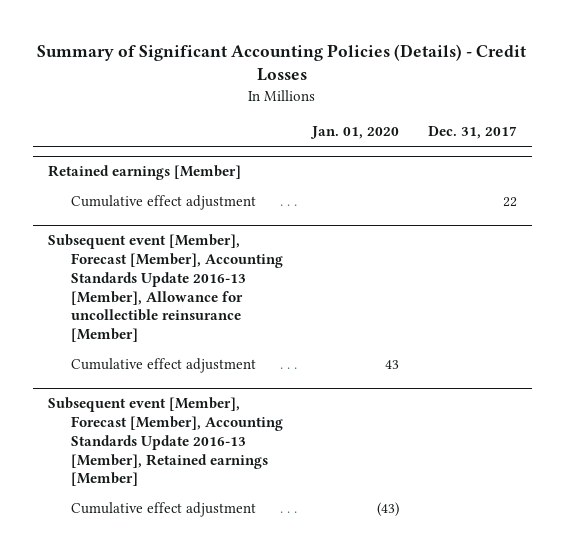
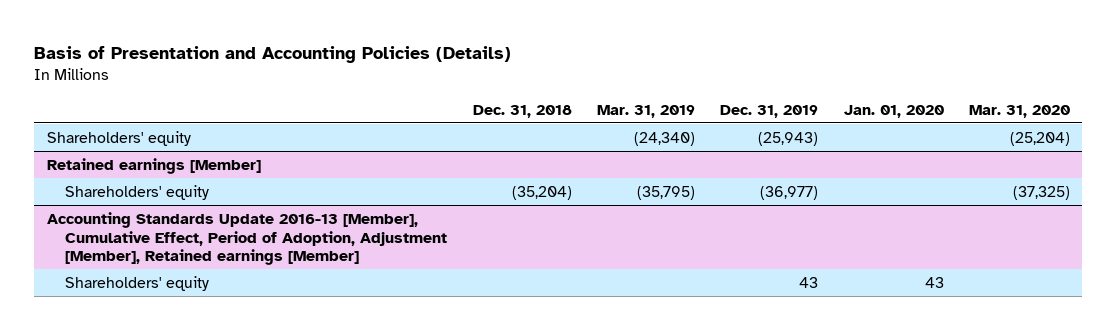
[37,43,527,82] Summary of Significant Accounting Policies (Details) - Credit Losses -> [34,45,512,63] Basis of Presentation and Accounting Policies (Details)
[428,126,518,140] Dec. 31, 2017 -> none
none -> [472,104,572,118] Dec. 31, 2018
none -> [596,104,695,118] Mar. 31, 2019
none -> [720,104,819,118] Dec. 31, 2019
none -> [968,104,1070,118] Mar. 31, 2020
none -> [46,130,191,146] Shareholders' equity
[70,194,256,210] Cumulative effect adjustment -> none
[47,234,283,343] Subsequent event [Member], Forecast [Member], Accounting Standards Update 2016-13 [Member], Allowance for uncollectible reinsurance [Member] -> none
[70,357,256,373] Cumulative effect adjustment -> none
[47,397,283,487] Subsequent event [Member], Forecast [Member], Accounting Standards Update 2016-13 [Member], Retained earnings [Member] -> none
[70,501,256,517] Cumulative effect adjustment -> none
none -> [65,184,210,200] Shareholders' equity
none -> [46,211,448,266] Accounting Standards Update 2016-13 [Member], Cumulative Effect, Period of Adoption, Adjustment [Member], Retained earnings [Member]
none -> [65,275,210,291] Shareholders' equity

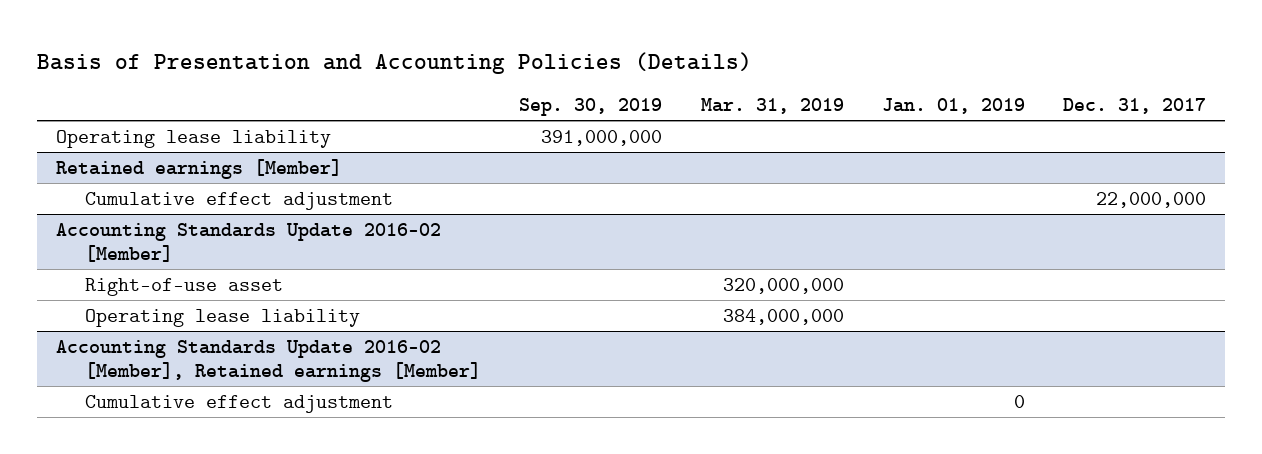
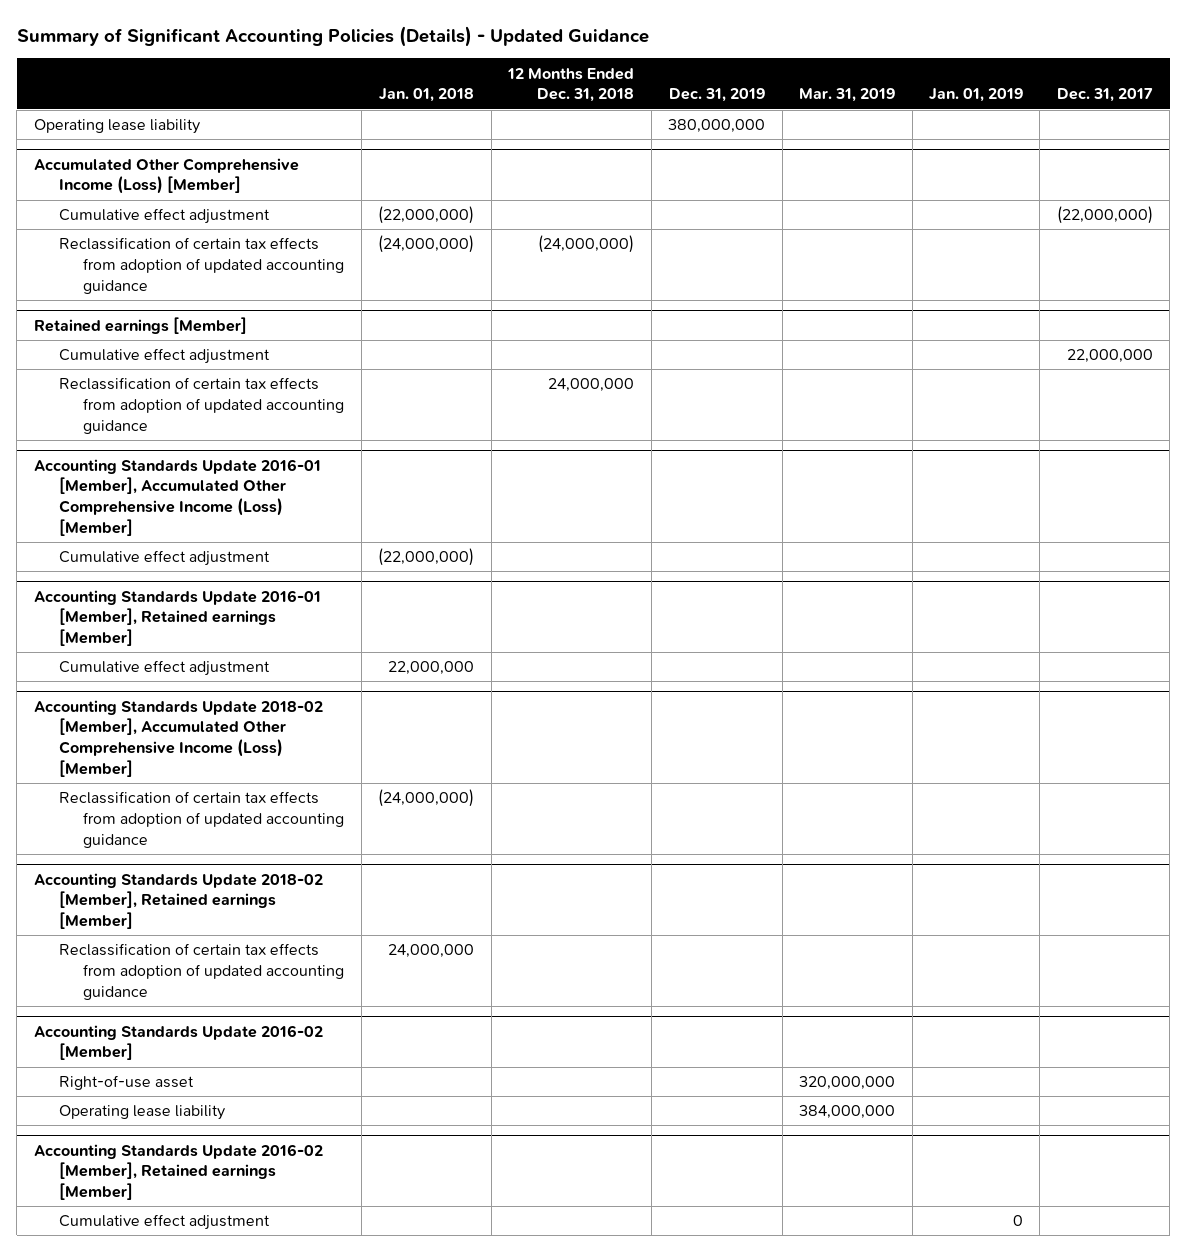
[36,51,752,74] Basis of Presentation and Accounting Policies (Details) -> [16,26,649,48] Summary of Significant Accounting Policies (Details) - Updated Guidance
[519,98,663,117] Sep. 30, 2019 -> none
none -> [379,88,475,103] Jan. 01, 2018
none -> [507,67,635,103] 12 Months Ended Dec. 31, 2018
none -> [669,88,766,103] Dec. 31, 2019
none -> [33,157,299,195] Accumulated Other Comprehensive Income (Loss) [Member]
none -> [58,208,270,225] Cumulative effect adjustment
none -> [58,237,345,294] Reclassification of certain tax effects from adoption of updated accounting guidance
none -> [58,377,345,434] Reclassification of certain tax effects from adoption of updated accounting guidance
none -> [33,458,321,537] Accounting Standards Update 2016-01 [Member], Accumulated Other Comprehensive Income (Loss) [Member]
none -> [58,550,270,567] Cumulative effect adjustment
none -> [33,589,321,647] Accounting Standards Update 2016-01 [Member], Retained earnings [Member]
none -> [58,660,270,677] Cumulative effect adjustment
none -> [33,699,323,778] Accounting Standards Update 2018-02 [Member], Accumulated Other Comprehensive Income (Loss) [Member]
none -> [58,791,345,848] Reclassification of certain tax effects from adoption of updated accounting guidance
none -> [33,872,323,930] Accounting Standards Update 2018-02 [Member], Retained earnings [Member]
none -> [58,943,345,1000] Reclassification of certain tax effects from adoption of updated accounting guidance

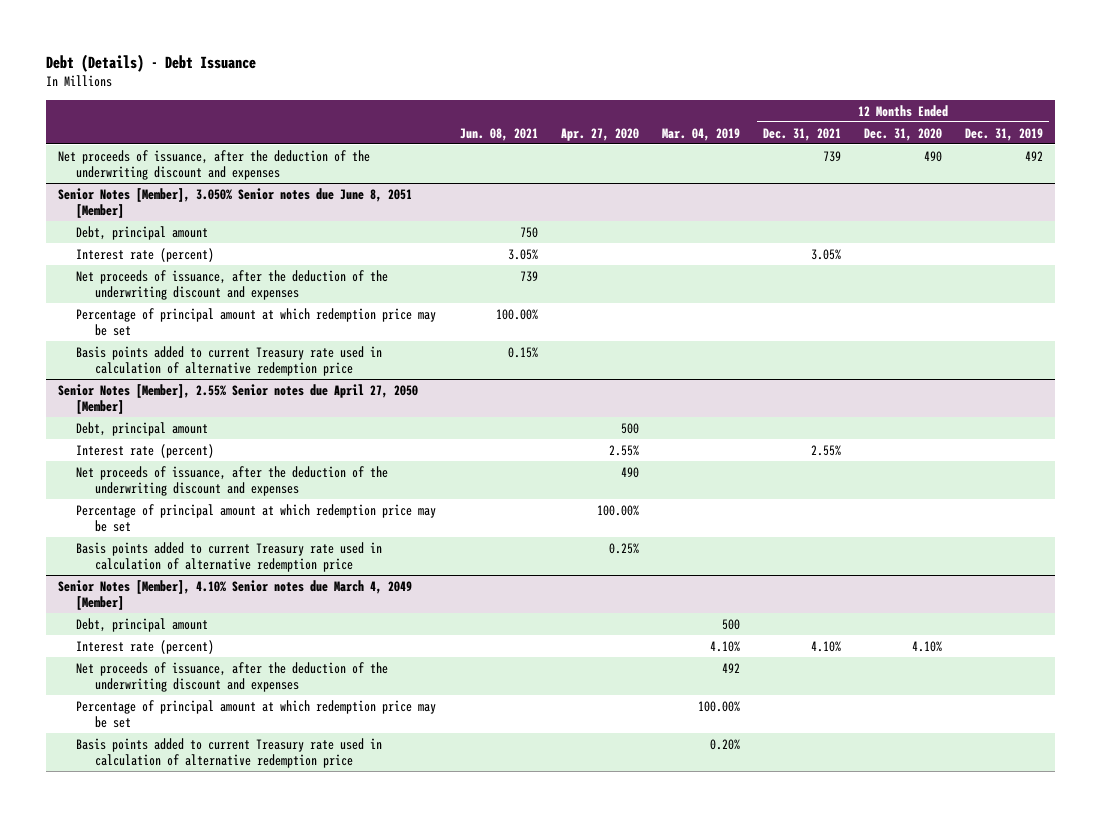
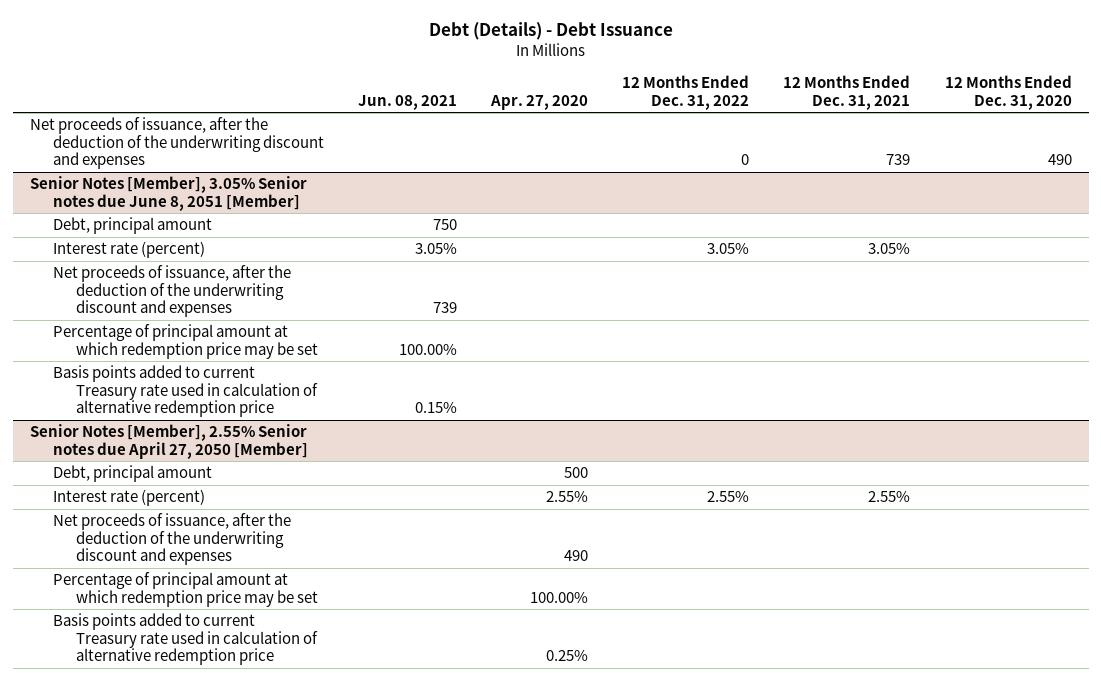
[661,127,740,141] Mar. 04, 2019 -> none
[965,127,1044,141] Dec. 31, 2019 -> none
none -> [622,75,750,110] 12 Months Ended Dec. 31, 2022
[58,187,413,219] Senior Notes [Member], 3.050% Senior notes due June 8, 2051 [Member] -> [29,176,307,211] Senior Notes [Member], 3.05% Senior notes due June 8, 2051 [Member]
[58,579,413,611] Senior Notes [Member], 4.10% Senior notes due March 4, 2049 [Member] -> none
[76,617,209,632] Debt, principal amount -> none
[76,639,215,654] Interest rate (percent) -> none
[76,661,389,693] Net proceeds of issuance, after the deduction of the underwriting discount and expenses -> none
[76,699,437,729] Percentage of principal amount at which redemption price may be set -> none
[76,737,383,769] Basis points added to current Treasury rate used in calculation of alternative redemption price -> none

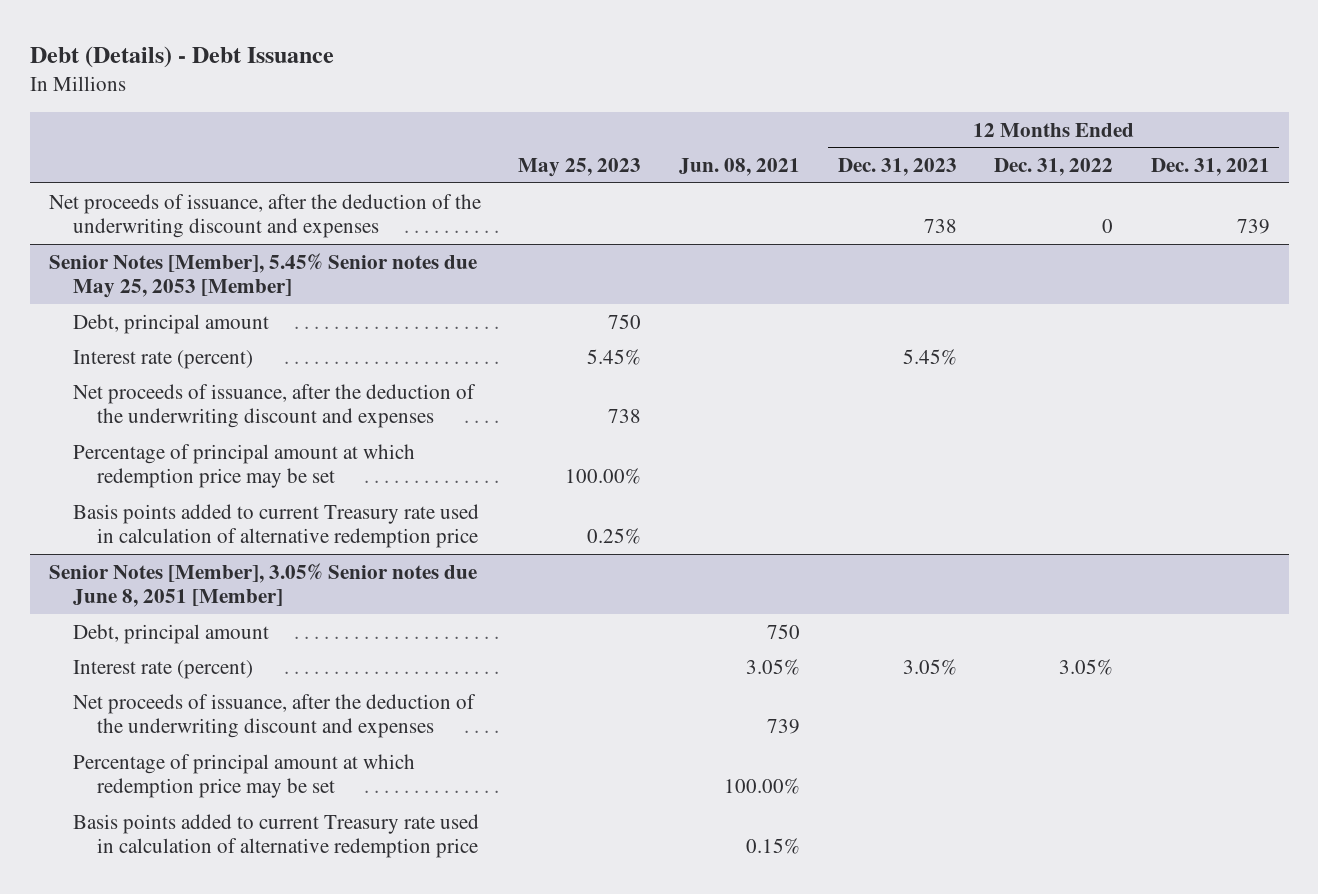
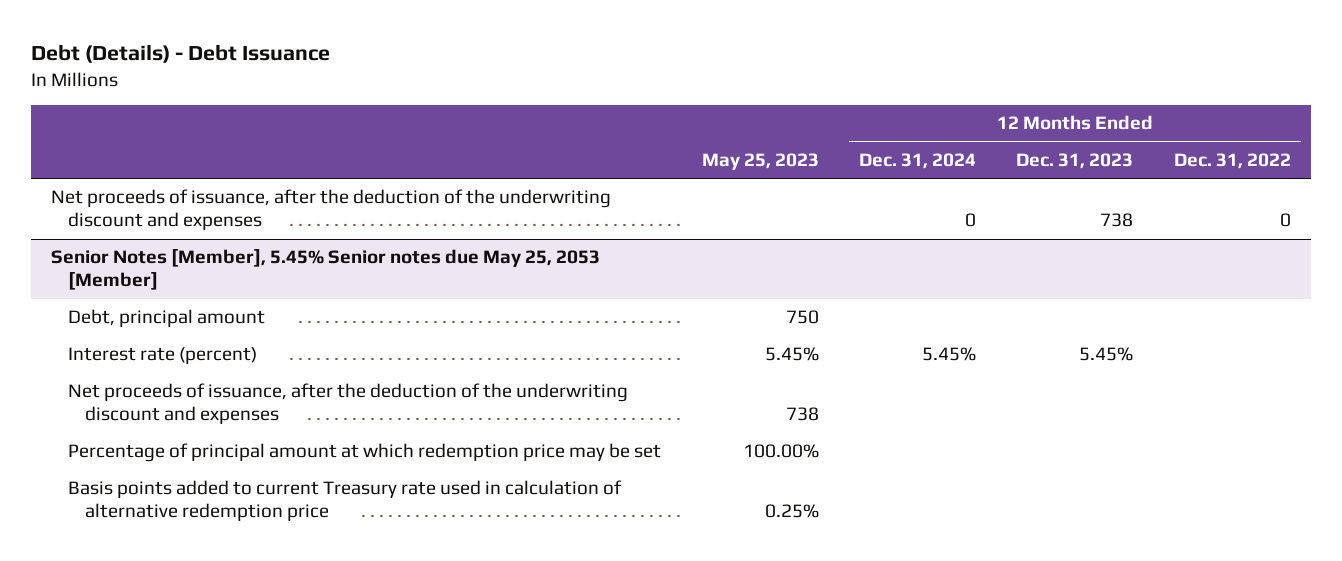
[678,157,800,176] Jun. 08, 2021 -> none
[1150,157,1270,176] Dec. 31, 2021 -> none
none -> [858,152,976,169] Dec. 31, 2024
[48,562,477,608] Senior Notes [Member], 3.05% Senior notes due June 8, 2051 [Member] -> none
[72,623,269,644] Debt, principal amount -> none
[72,659,253,679] Interest rate (percent) -> none
[72,693,476,739] Net proceeds of issuance, after the deduction of the underwriting discount and expenses -> none
[72,753,415,799] Percentage of principal amount at which redemption price may be set -> none
[72,813,479,859] Basis points added to current Treasury rate used in calculation of alternative redemption price -> none

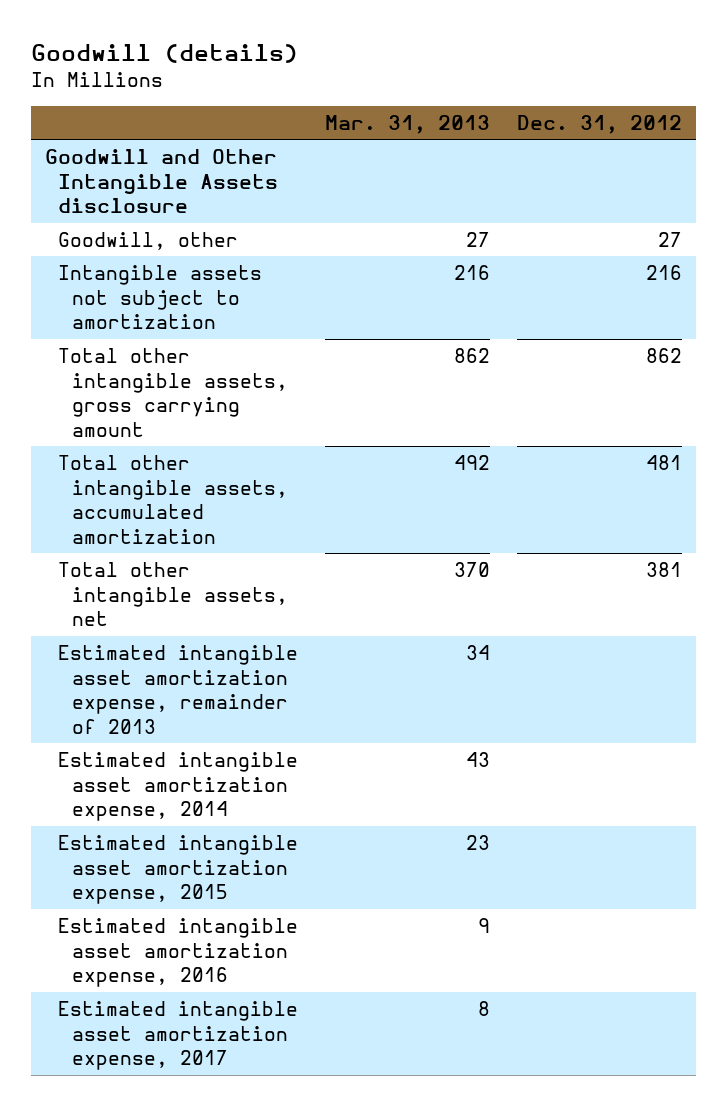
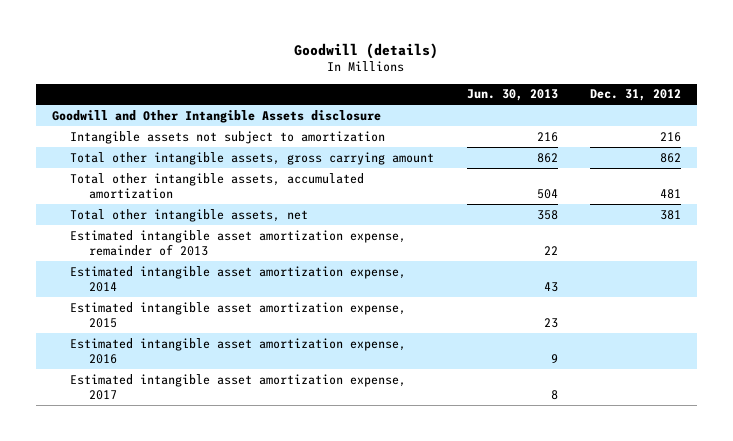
[325,114,491,134] Mar. 31, 2013 -> none
none -> [466,89,558,102] Jun. 30, 2013
[58,231,239,250] Goodwill, other -> none

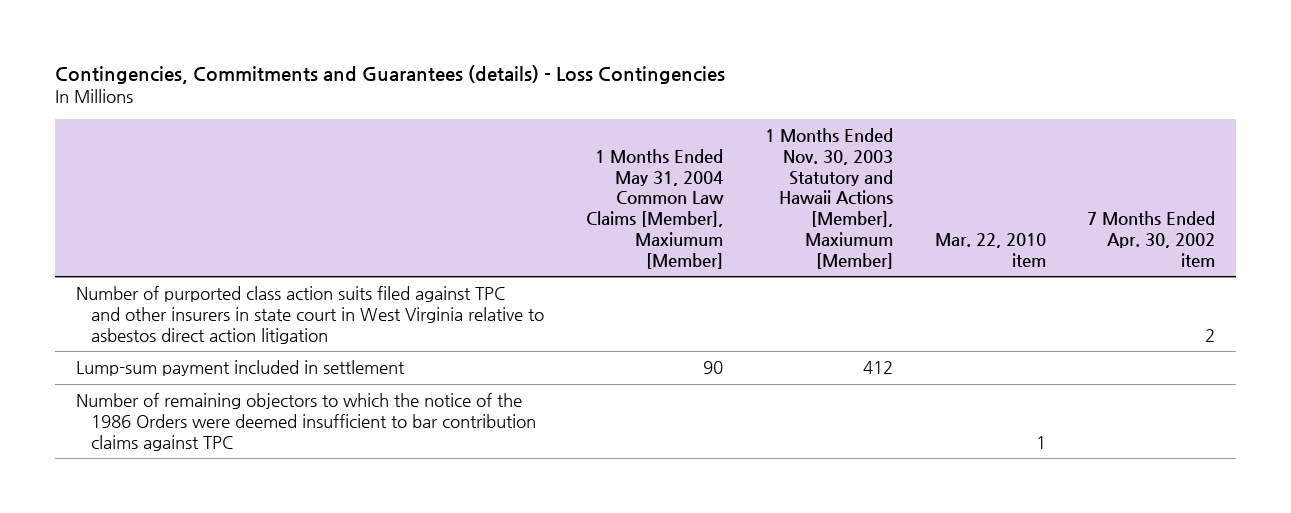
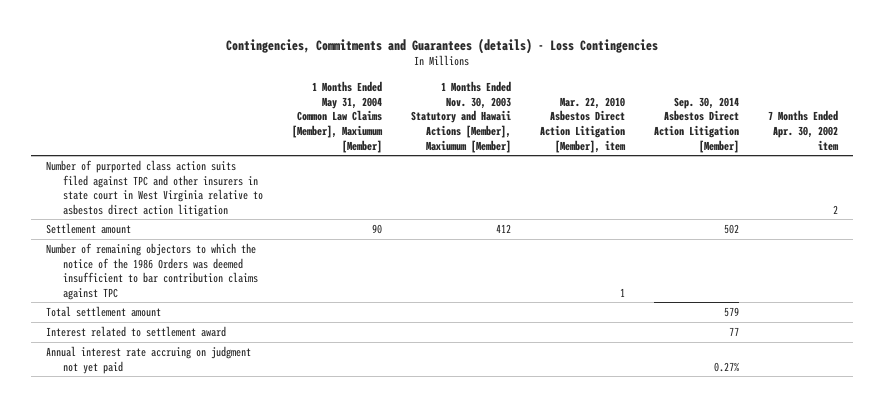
[934,232,1046,267] Mar. 22, 2010 item -> none
none -> [540,96,627,153] Mar. 22, 2010 Asbestos Direct Action Litigation [Member], item
none -> [654,96,740,153] Sep. 30, 2014 Asbestos Direct Action Litigation [Member]
[75,360,405,377] Lump-sum payment included in settlement -> [45,222,131,234] Settlement amount
[75,393,537,451] Number of remaining objectors to which the notice of the 1986 Orders were deemed insufficient to bar contribution claims against TPC -> [45,242,258,300] Number of remaining objectors to which the notice of the 1986 Orders was deemed insufficient to bar contribution claims against TPC
none -> [45,305,161,317] Total settlement amount
none -> [45,325,226,337] Interest related to settlement award
none -> [45,345,251,374] Annual interest rate accruing on judgment not yet paid

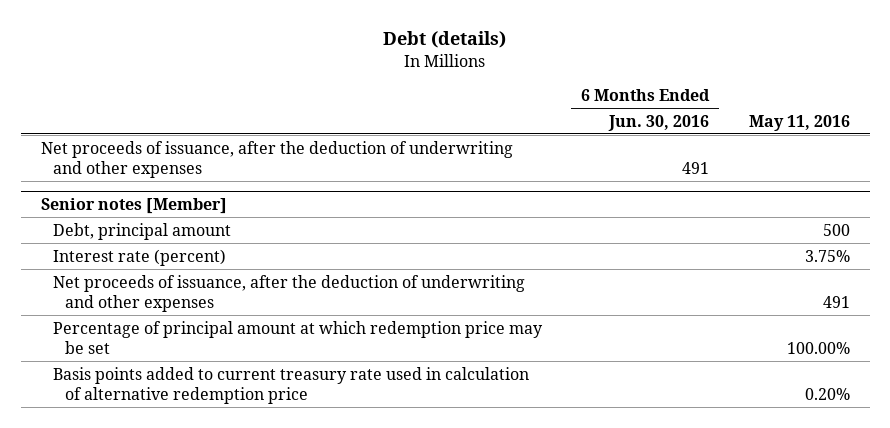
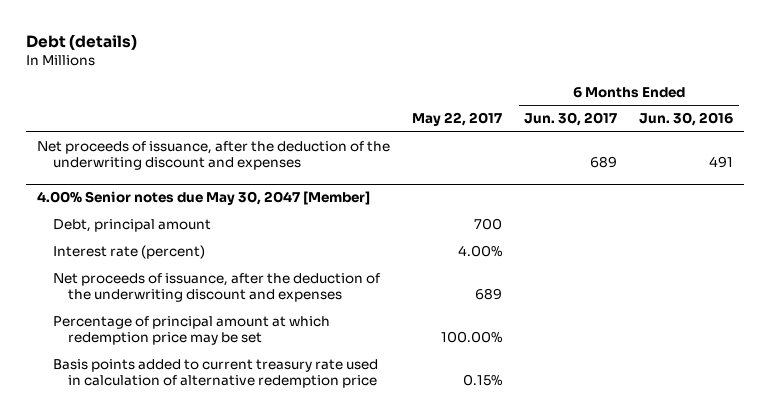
[748,114,850,131] May 11, 2016 -> none
none -> [412,112,503,127] May 22, 2017
none -> [524,112,618,127] Jun. 30, 2017
[40,140,513,178] Net proceeds of issuance, after the deduction of underwriting and other expenses -> [37,141,391,171] Net proceeds of issuance, after the deduction of the underwriting discount and expenses
[40,197,227,214] Senior notes [Member] -> [37,191,371,206] 4.00% Senior notes due May 30, 2047 [Member]
[52,274,525,312] Net proceeds of issuance, after the deduction of underwriting and other expenses -> [52,273,380,303] Net proceeds of issuance, after the deduction of the underwriting discount and expenses

